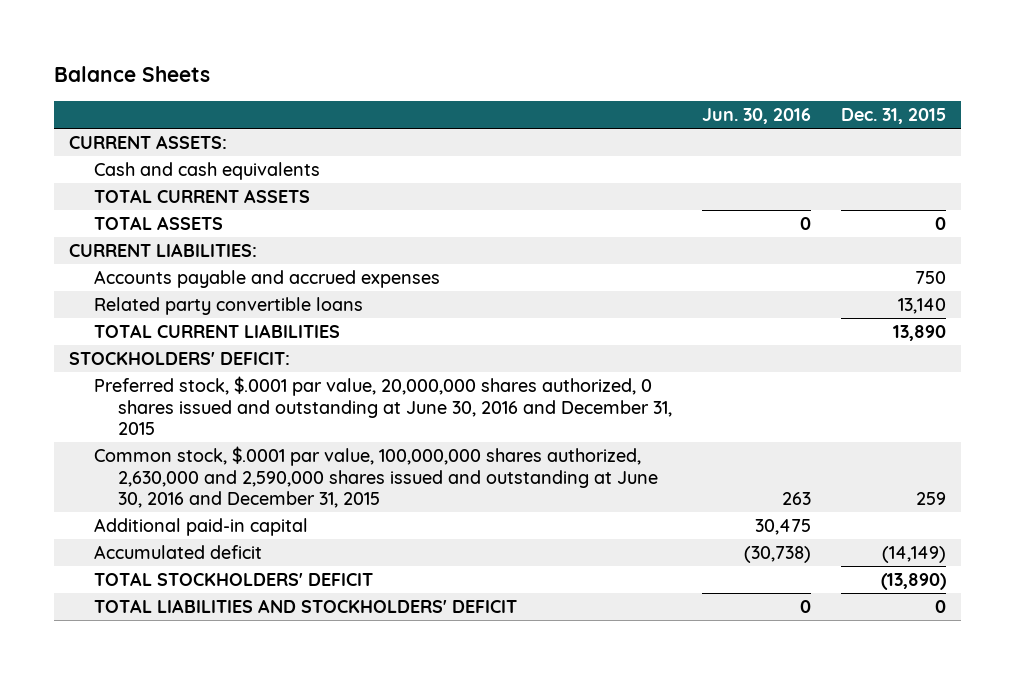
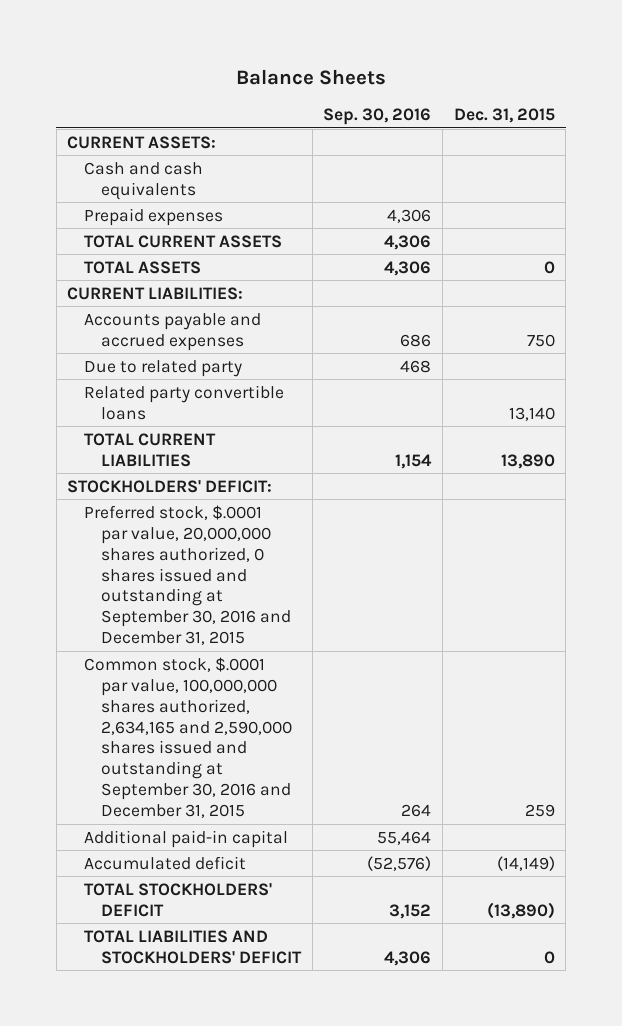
[702,107,812,124] Jun. 30, 2016 -> none
none -> [323,108,432,126] Sep. 30, 2016
none -> [84,207,224,226] Prepaid expenses
none -> [84,359,243,377] Due to related party
[93,376,673,436] Preferred stock, $.0001 par value, 20,000,000 shares authorized, 0 shares issued and outstanding at June 30, 2016 and December 31, 2015 -> [84,504,292,646] Preferred stock, $.0001 par value, 20,000,000 shares authorized, 0 shares issued and outstanding at September 30, 2016 and December 31, 2015
[93,446,659,509] Common stock, $.0001 par value, 100,000,000 shares authorized, 2,630,000 and 2,590,000 shares issued and outstanding at June 30, 2016 and December 31, 2015 -> [84,656,293,819] Common stock, $.0001 par value, 100,000,000 shares authorized, 2,634,165 and 2,590,000 shares issued and outstanding at September 30, 2016 and December 31, 2015

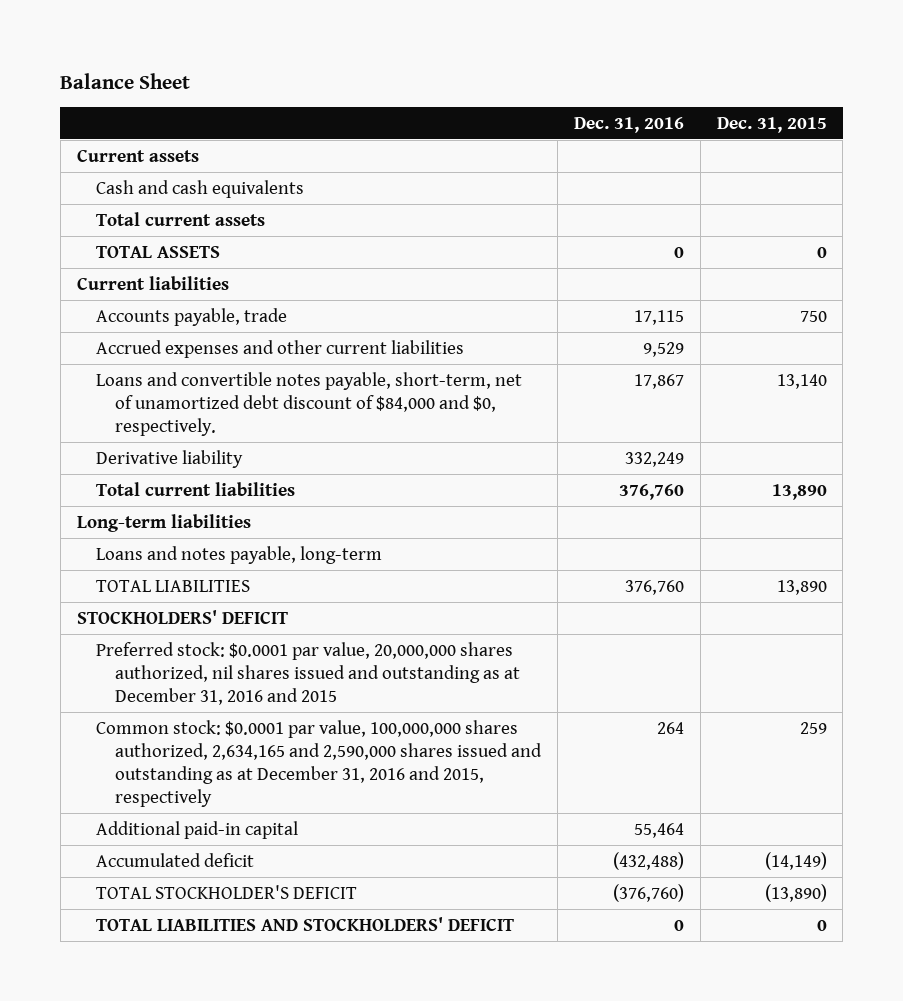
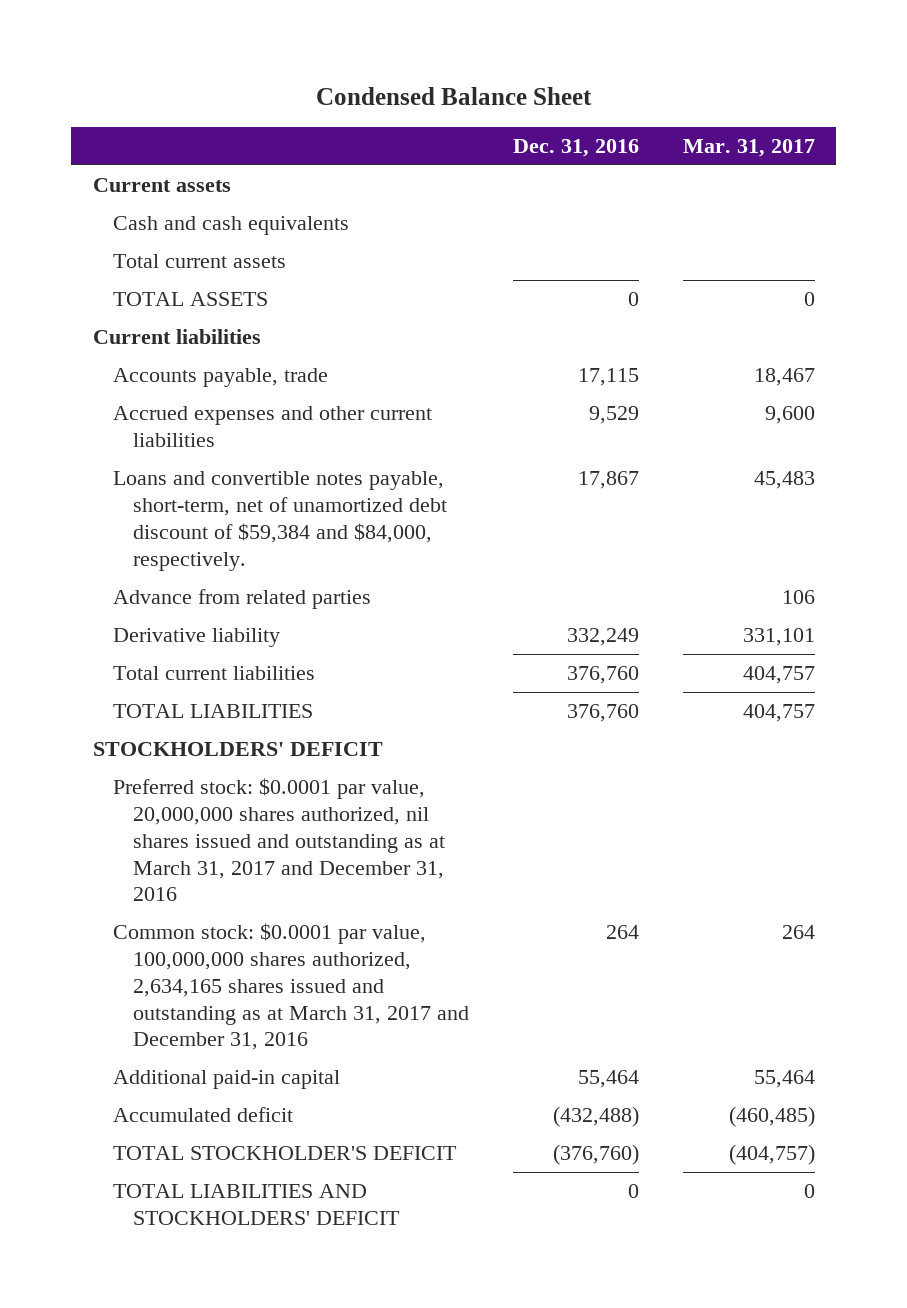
[60,72,191,89] Balance Sheet -> [315,86,592,105] Condensed Balance Sheet
[716,116,827,133] Dec. 31, 2015 -> none
none -> [682,138,815,157] Mar. 31, 2017
[95,371,522,436] Loans and convertible notes payable, short-term, net of unamortized debt discount of $84,000 and $0, respectively. -> [112,471,447,571] Loans and convertible notes payable, short-term, net of unamortized debt discount of $59,384 and $84,000, respectively.
none -> [112,589,371,610] Advance from related parties
[76,513,251,532] Long-term liabilities -> none
[95,545,382,564] Loans and notes payable, long-term -> none
[95,641,521,705] Preferred stock: $0.0001 par value, 20,000,000 shares authorized, nil shares issued and outstanding as at December 31, 2016 and 2015 -> [112,778,445,902] Preferred stock: $0.0001 par value, 20,000,000 shares authorized, nil shares issued and outstanding as at March 31, 2017 and December 31, 2016
[95,719,543,807] Common stock: $0.0001 par value, 100,000,000 shares authorized, 2,634,165 and 2,590,000 shares issued and outstanding as at December 31, 2016 and 2015, respectively -> [112,923,469,1051] Common stock: $0.0001 par value, 100,000,000 shares authorized, 2,634,165 shares issued and outstanding as at March 31, 2017 and December 31, 2016

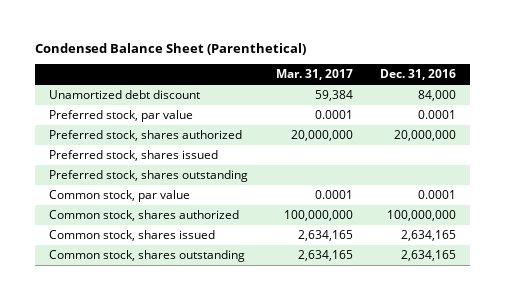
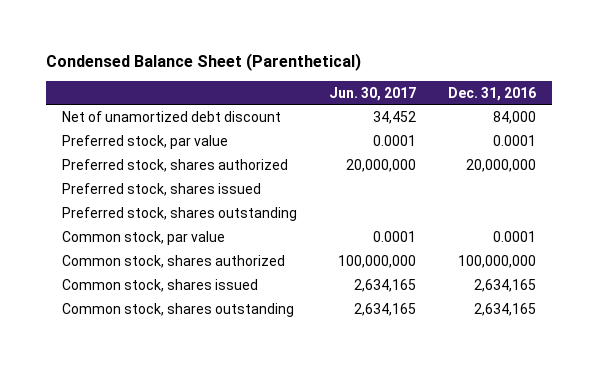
[275,69,353,81] Mar. 31, 2017 -> none
none -> [328,86,416,101] Jun. 30, 2017
[49,90,201,100] Unamortized debt discount -> [61,110,281,122] Net of unamortized debt discount

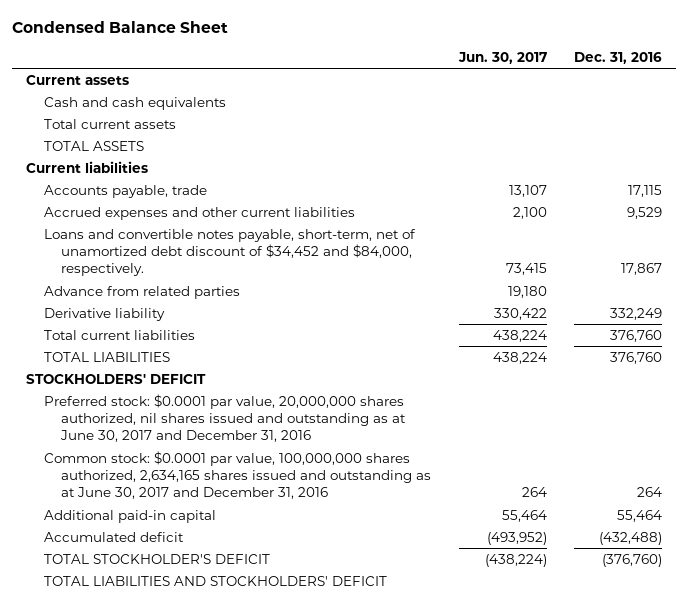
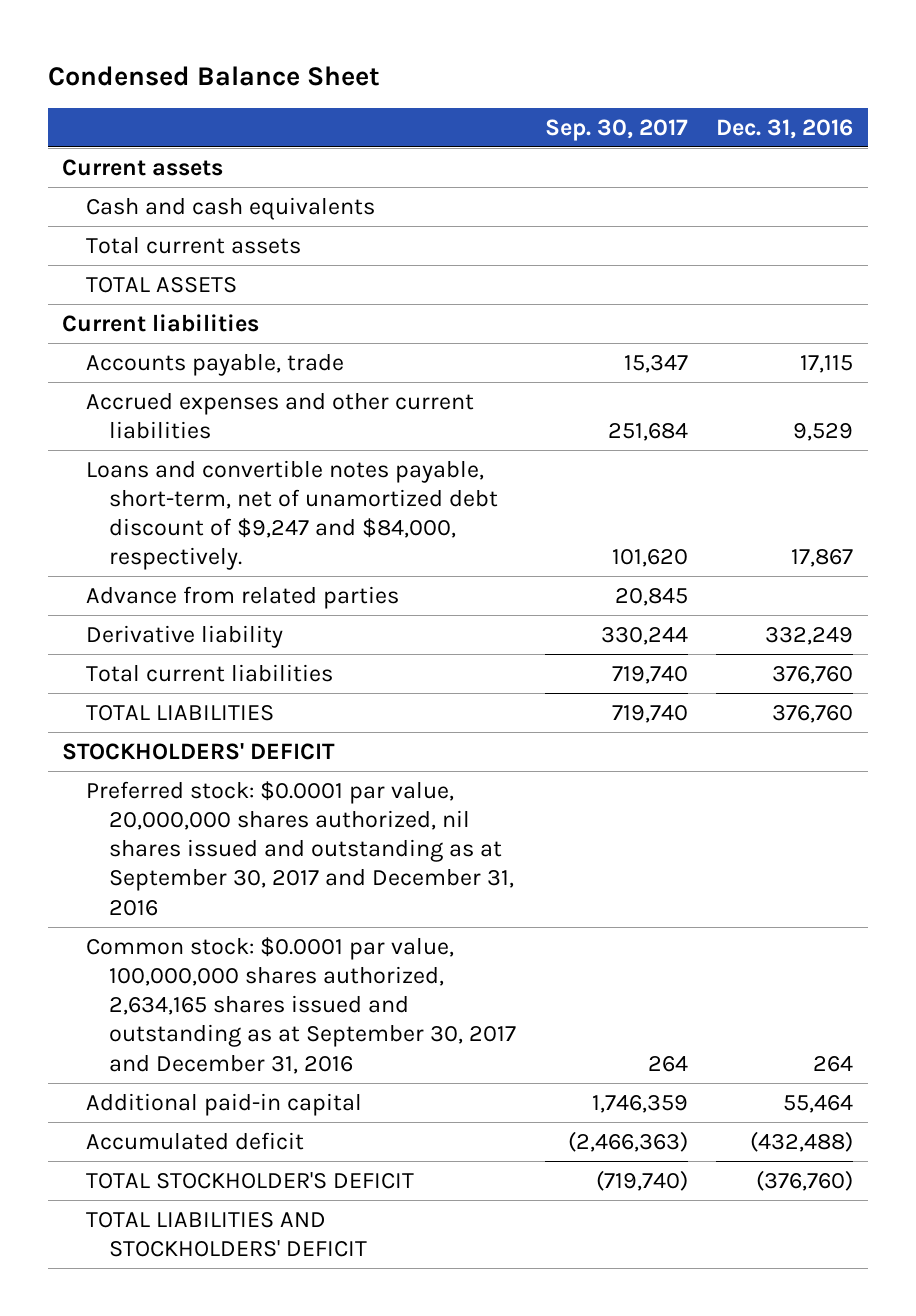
[457,52,547,65] Jun. 30, 2017 -> none
none -> [544,118,688,141] Sep. 30, 2017
[43,228,416,277] Loans and convertible notes payable, short-term, net of unamortized debt discount of $34,452 and $84,000, respectively. -> [85,459,498,571] Loans and convertible notes payable, short-term, net of unamortized debt discount of $9,247 and $84,000, respectively.
[43,393,407,443] Preferred stock: $0.0001 par value, 20,000,000 shares authorized, nil shares issued and outstanding as at June 30, 2017 and December 31, 2016 -> [85,780,514,916] Preferred stock: $0.0001 par value, 20,000,000 shares authorized, nil shares issued and outstanding as at September 30, 2017 and December 31, 2016
[43,450,432,500] Common stock: $0.0001 par value, 100,000,000 shares authorized, 2,634,165 shares issued and outstanding as at June 30, 2017 and December 31, 2016 -> [85,936,516,1074] Common stock: $0.0001 par value, 100,000,000 shares authorized, 2,634,165 shares issued and outstanding as at September 30, 2017 and December 31, 2016

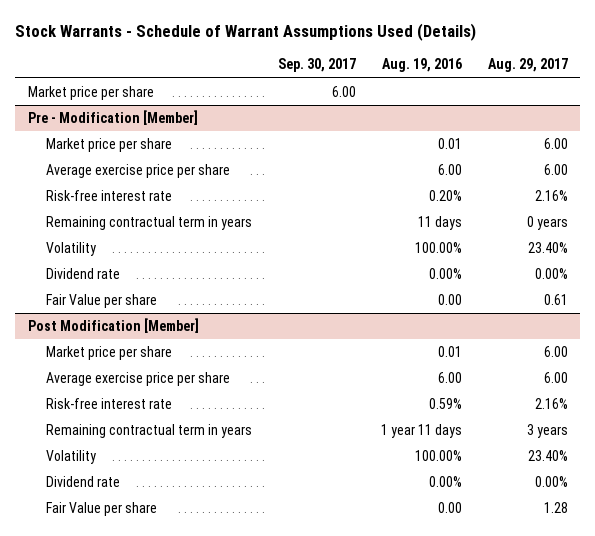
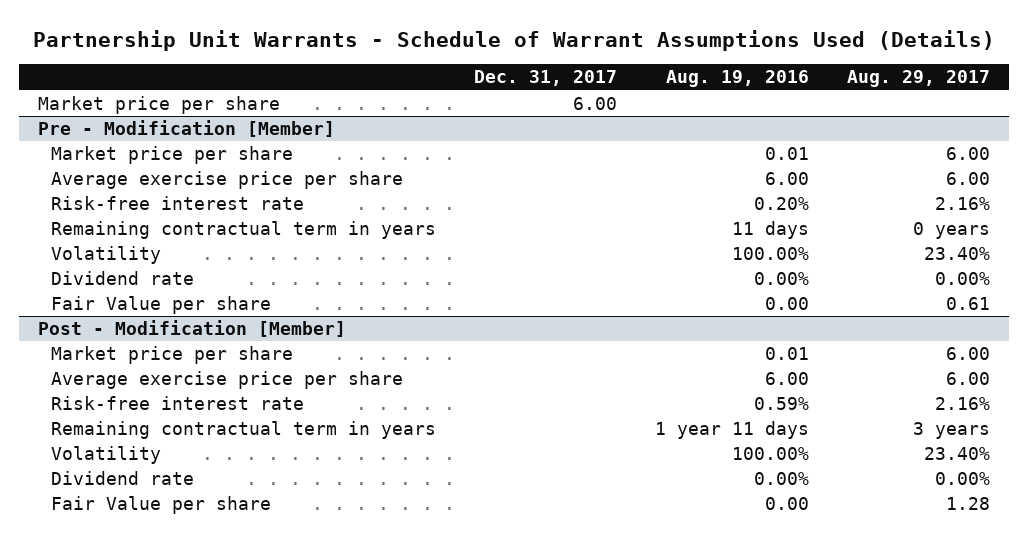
[15,23,477,42] Stock Warrants - Schedule of Warrant Assumptions Used (Details) -> [32,29,995,51] Partnership Unit Warrants - Schedule of Warrant Assumptions Used (Details)
[277,58,356,73] Sep. 30, 2017 -> none
none -> [473,70,617,87] Dec. 31, 2017
[27,318,199,334] Post Modification [Member] -> [37,320,346,338] Post - Modification [Member]

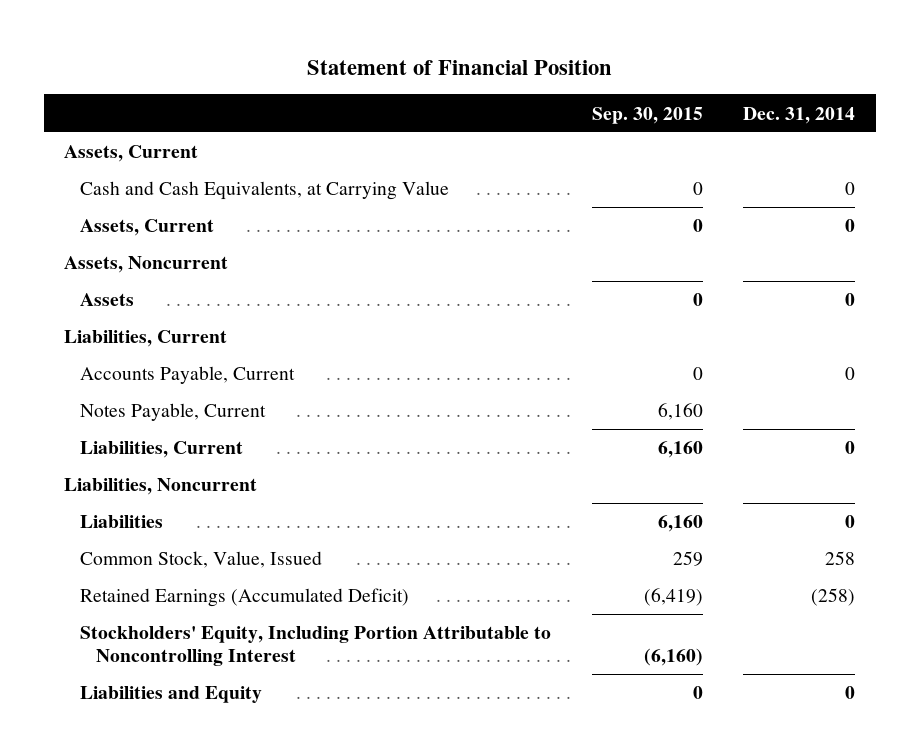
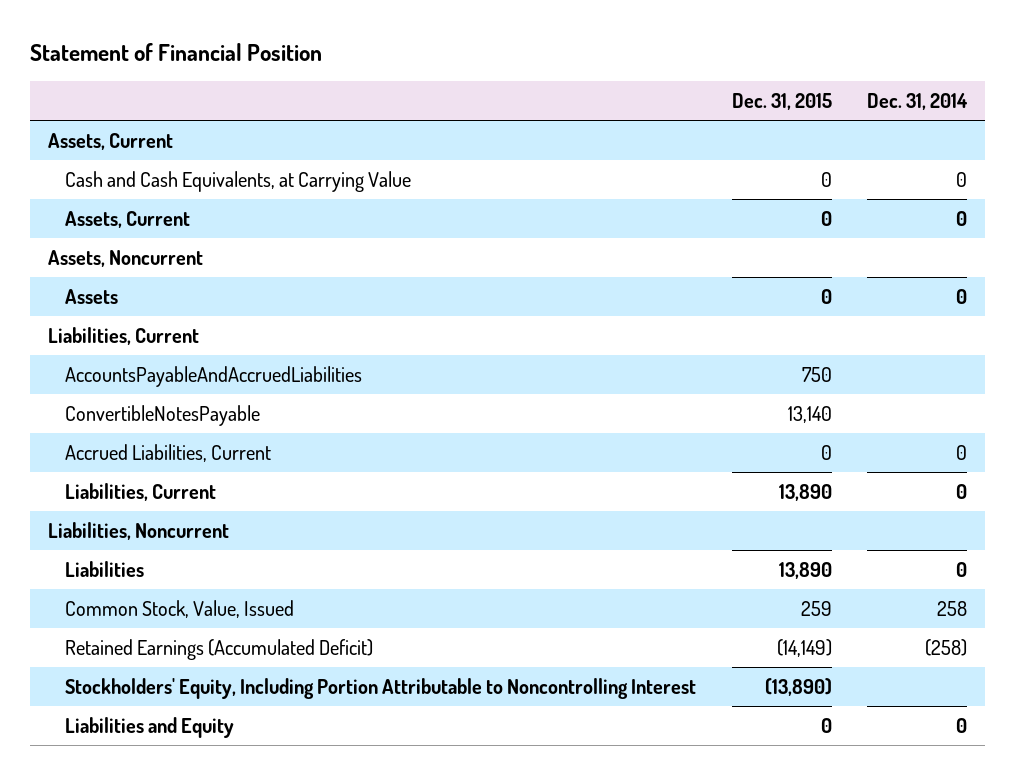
[591,106,703,124] Sep. 30, 2015 -> none
none -> [731,93,832,111] Dec. 31, 2015
[80,366,296,385] Accounts Payable, Current -> none
[80,403,267,422] Notes Payable, Current -> none
none -> [65,365,363,387] AccountsPayableAndAccruedLiabilities
none -> [65,404,261,426] ConvertibleNotesPayable
none -> [65,443,272,462] Accrued Liabilities, Current

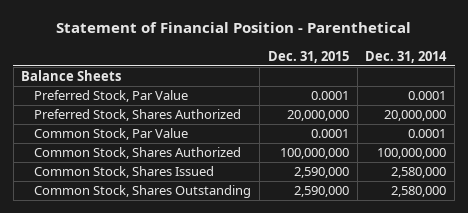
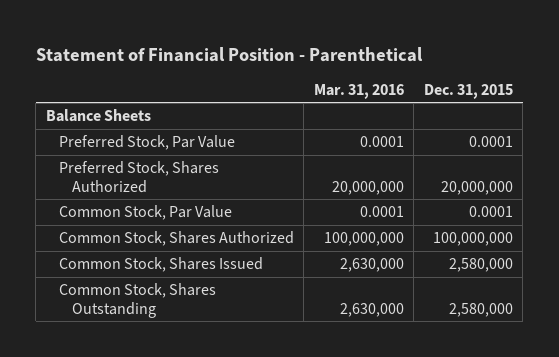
[365,50,448,63] Dec. 31, 2014 -> none
none -> [313,83,404,99] Mar. 31, 2016
[293,167,349,179] 2,590,000 -> [448,258,513,273] 2,580,000
[293,186,349,198] 2,590,000 -> [448,302,513,317] 2,580,000

